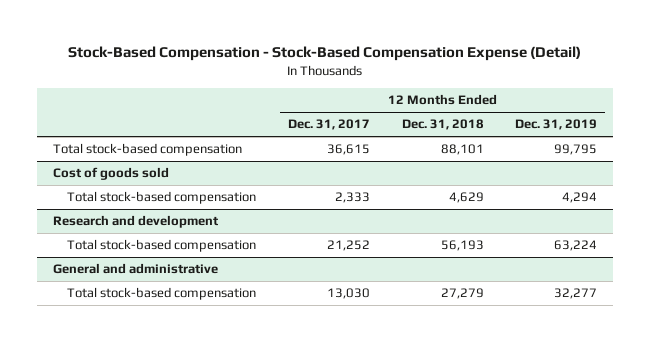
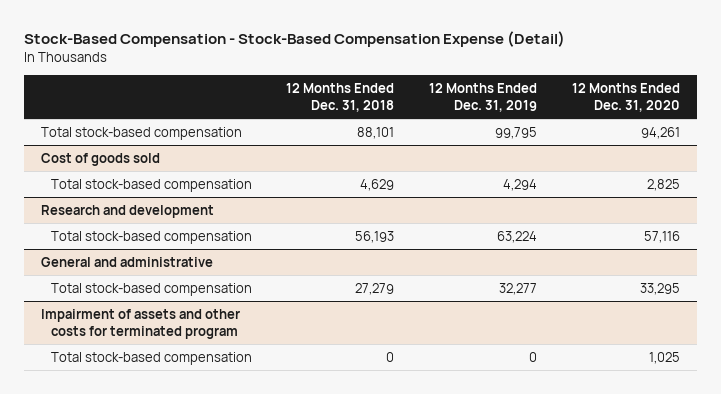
[288,119,371,131] Dec. 31, 2017 -> none
none -> [571,83,680,112] 12 Months Ended Dec. 31, 2020
none -> [41,309,241,339] Impairment of assets and other costs for terminated program
none -> [50,352,252,366] Total stock-based compensation

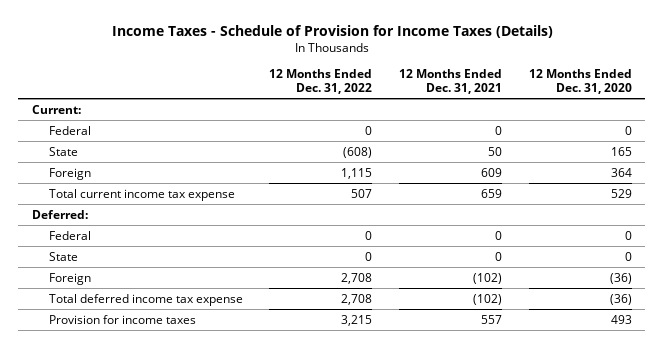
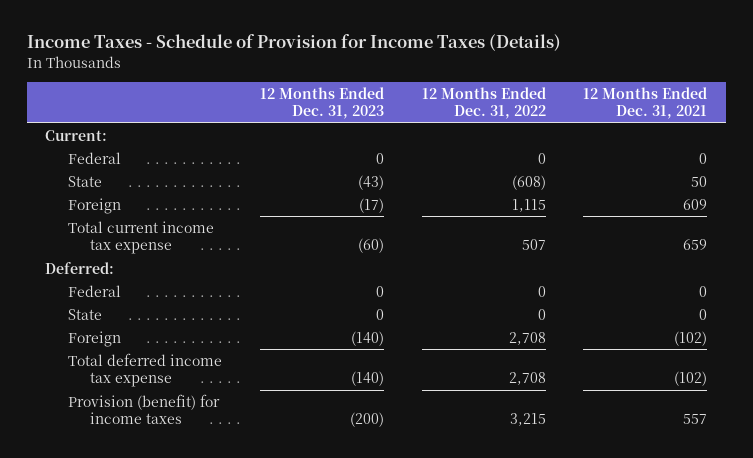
[528,69,632,94] 12 Months Ended Dec. 31, 2020 -> none
none -> [259,86,384,120] 12 Months Ended Dec. 31, 2023
[48,314,196,324] Provision for income taxes -> [67,393,220,425] Provision (benefit) for income taxes

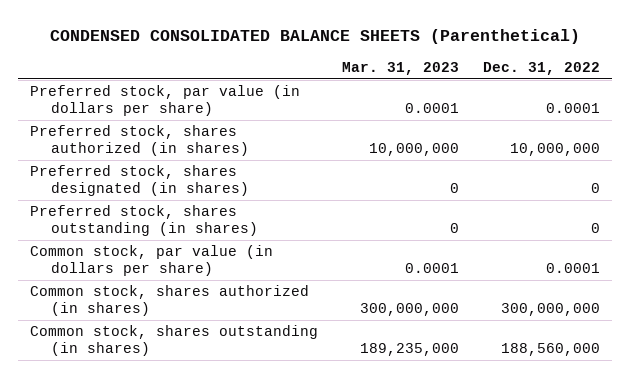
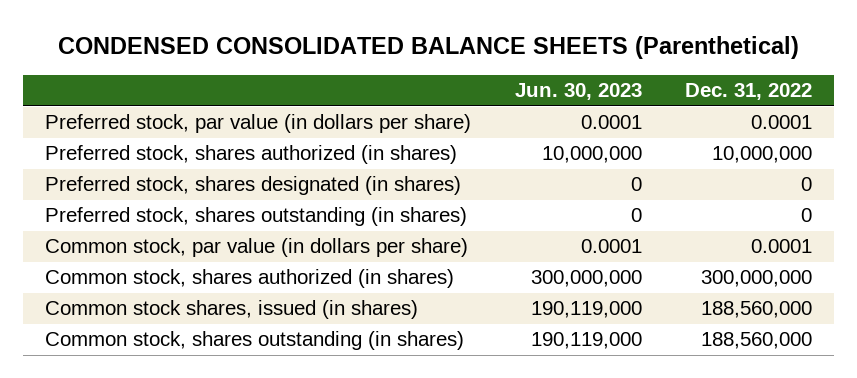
[342,61,460,75] Mar. 31, 2023 -> none
none -> [514,83,642,101] Jun. 30, 2023
none -> [44,300,418,320] Common stock shares, issued (in shares)

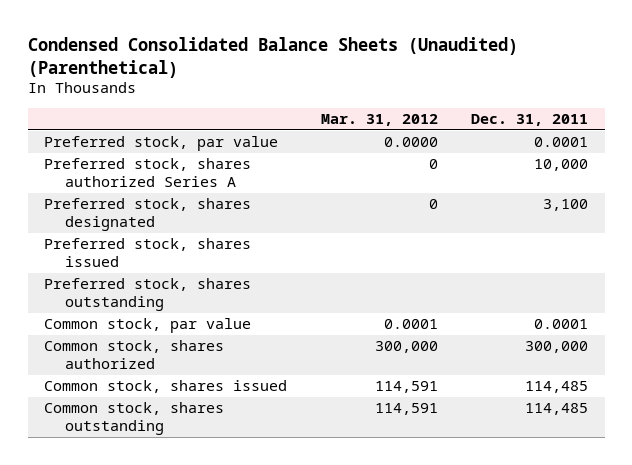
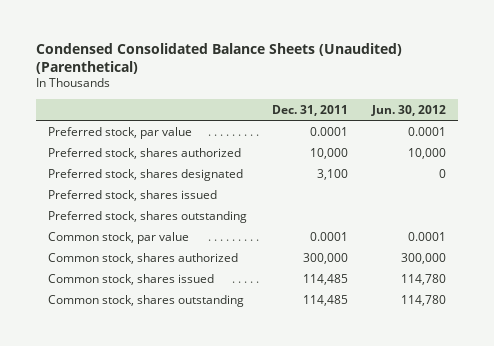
[320,114,438,127] Mar. 31, 2012 -> none
none -> [371,104,447,116] Jun. 30, 2012
[44,158,252,188] Preferred stock, shares authorized Series A -> [48,147,242,159] Preferred stock, shares authorized

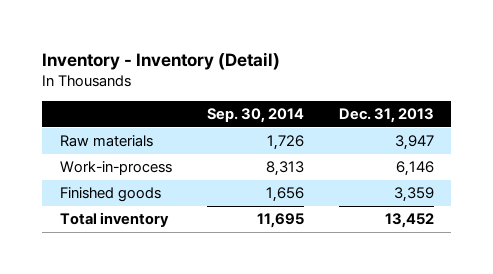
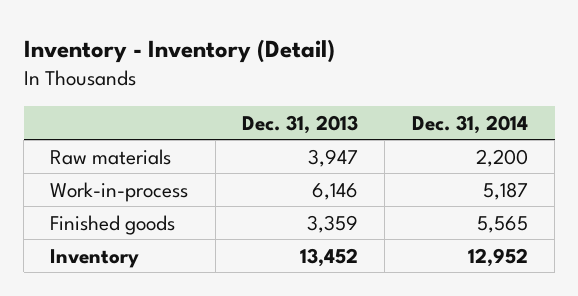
[206,108,304,124] Sep. 30, 2014 -> none
none -> [411,114,528,134] Dec. 31, 2014
[59,212,169,228] Total inventory -> [50,248,140,268] Inventory

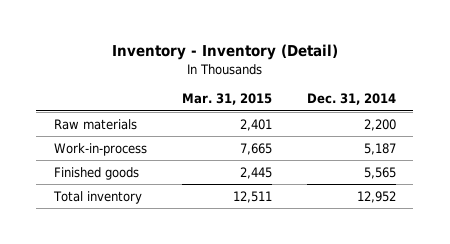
[242,114,359,134] Dec. 31, 2013 -> none
none -> [181,93,272,106] Mar. 31, 2015
[50,248,140,268] Inventory -> [52,190,142,204] Total inventory

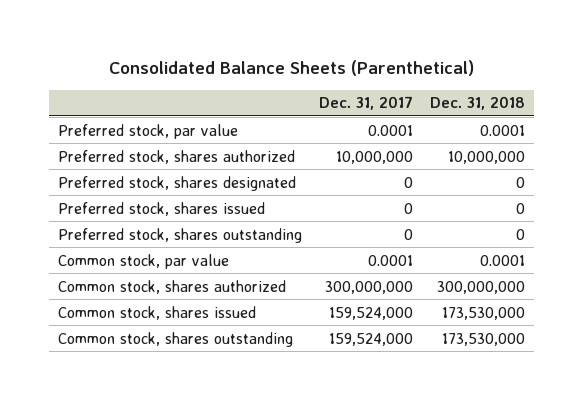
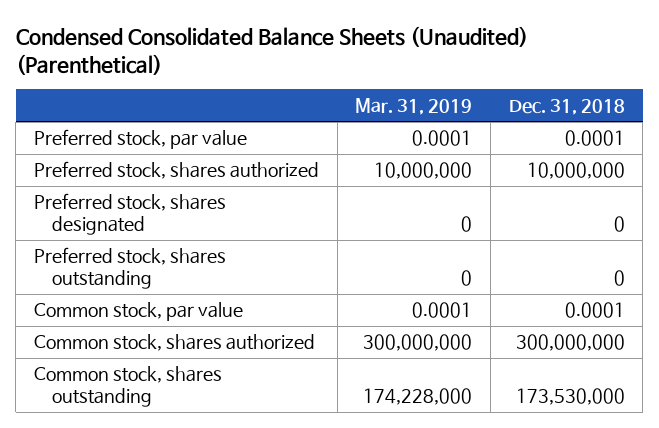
[108,59,474,76] Consolidated Balance Sheets (Parenthetical) -> [15,25,528,75] Condensed Consolidated Balance Sheets (Unaudited) (Parenthetical)
[319,96,414,111] Dec. 31, 2017 -> none
none -> [355,97,473,115] Mar. 31, 2019
[57,201,265,216] Preferred stock, shares issued -> none
[57,305,256,320] Common stock, shares issued -> none

